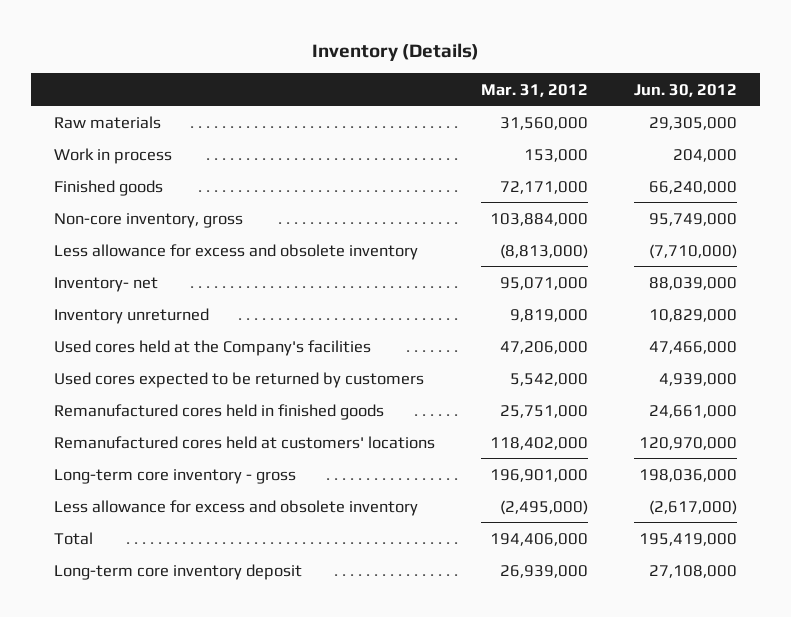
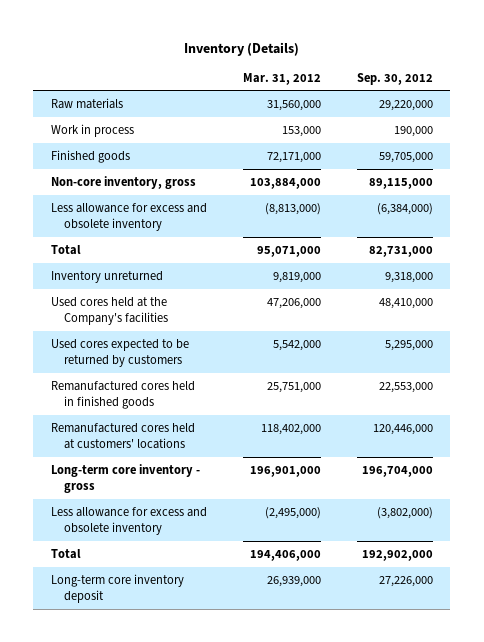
[634,83,738,97] Jun. 30, 2012 -> none
none -> [356,72,433,85] Sep. 30, 2012
[53,276,158,292] Inventory- net -> [51,244,82,255] Total

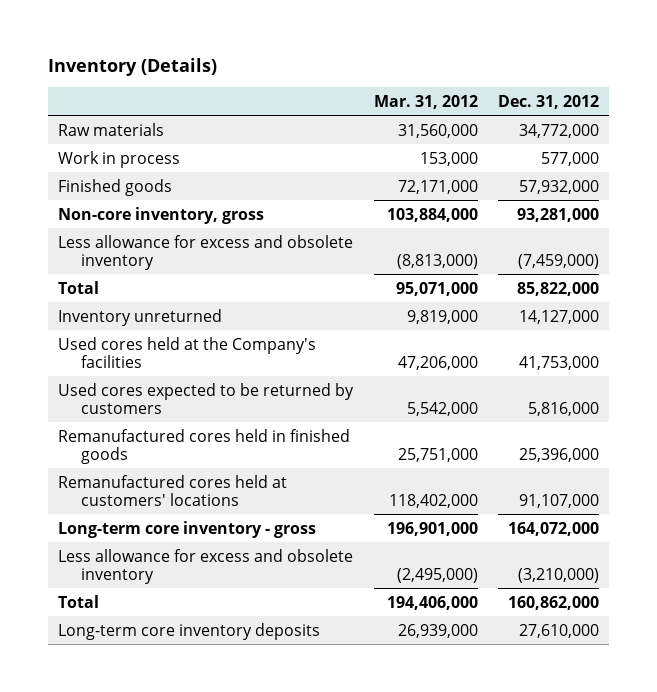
[356,72,433,85] Sep. 30, 2012 -> none
none -> [498,94,600,109] Dec. 31, 2012
[51,573,185,603] Long-term core inventory deposit -> [58,622,321,640] Long-term core inventory deposits

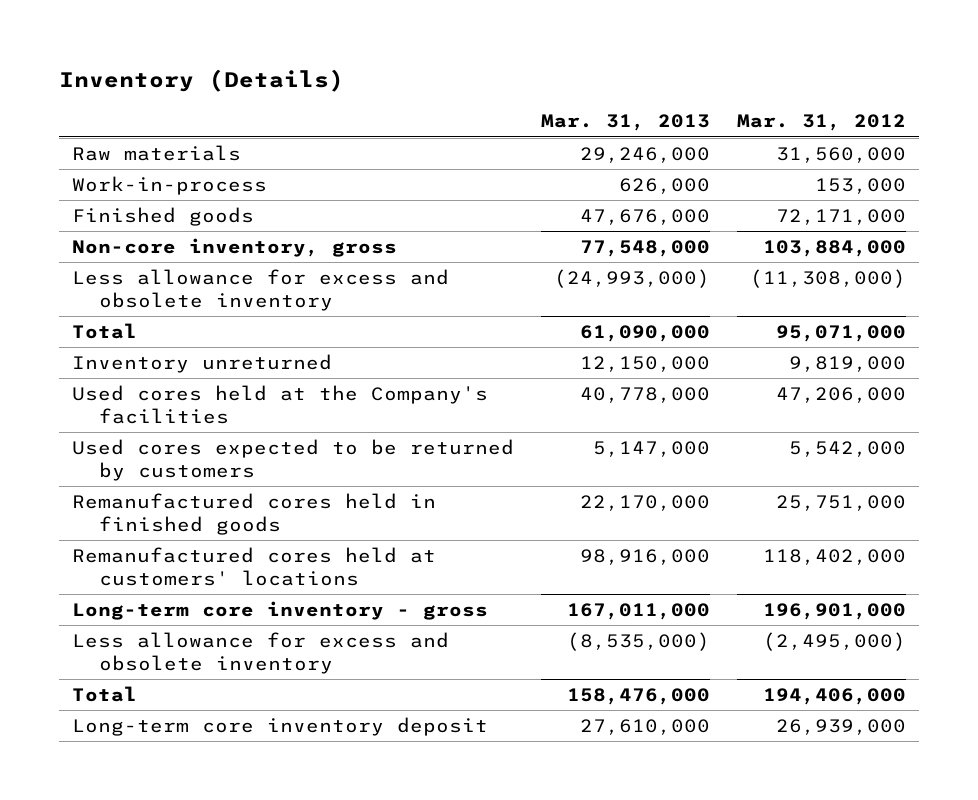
[498,94,600,109] Dec. 31, 2012 -> none
none -> [541,114,711,132] Mar. 31, 2013
[58,150,181,168] Work in process -> [72,175,268,195] Work-in-process
[396,253,478,269] (8,813,000) -> [749,268,906,288] (11,308,000)
[58,622,321,640] Long-term core inventory deposits -> [72,716,489,736] Long-term core inventory deposit

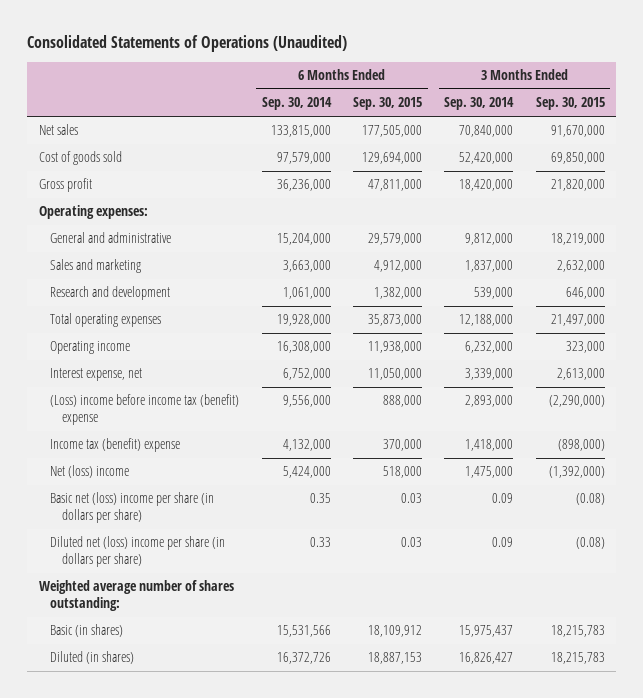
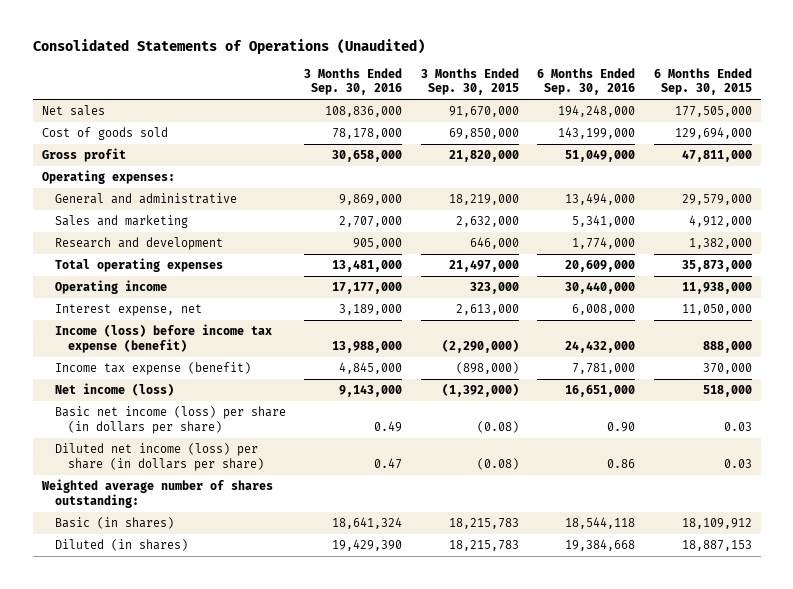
[261,97,332,111] Sep. 30, 2014 -> none
[444,97,515,111] Sep. 30, 2014 -> none
none -> [304,67,403,96] 3 Months Ended Sep. 30, 2016
none -> [537,67,636,96] 6 Months Ended Sep. 30, 2016
[50,394,240,426] (Loss) income before income tax (benefit) expense -> [54,324,272,353] Income (loss) before income tax expense (benefit)
[50,438,181,453] Income tax (benefit) expense -> [54,362,251,376] Income tax expense (benefit)
[50,465,130,479] Net (loss) income -> [54,383,174,397] Net income (loss)
[50,492,215,524] Basic net (loss) income per share (in dollars per share) -> [54,406,286,434] Basic net income (loss) per share (in dollars per share)
[50,536,226,568] Diluted net (loss) income per share (in dollars per share) -> [54,443,264,471] Diluted net income (loss) per share (in dollars per share)

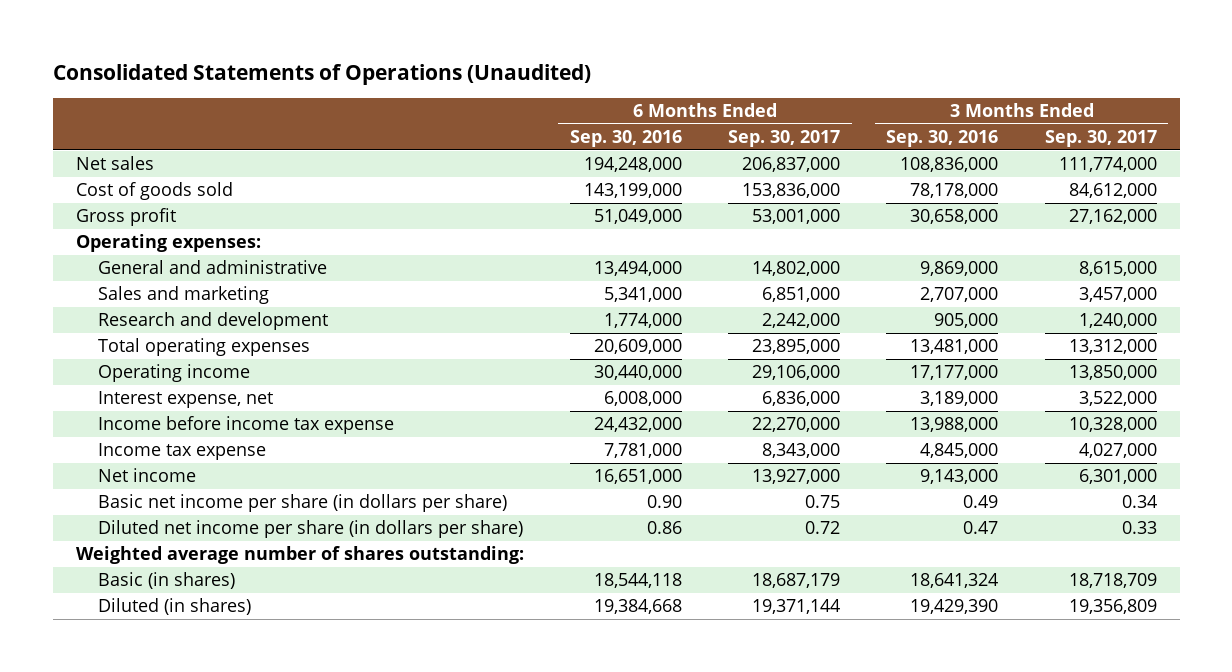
[420,67,519,96] 3 Months Ended Sep. 30, 2015 -> none
[653,67,752,96] 6 Months Ended Sep. 30, 2015 -> none
none -> [728,130,841,148] Sep. 30, 2017
none -> [1044,130,1157,148] Sep. 30, 2017
[54,324,272,353] Income (loss) before income tax expense (benefit) -> [97,416,394,435] Income before income tax expense
[54,362,251,376] Income tax expense (benefit) -> [97,443,266,461] Income tax expense
[54,383,174,397] Net income (loss) -> [97,468,196,483] Net income
[54,406,286,434] Basic net income (loss) per share (in dollars per share) -> [97,494,507,513] Basic net income per share (in dollars per share)
[54,443,264,471] Diluted net income (loss) per share (in dollars per share) -> [97,520,523,539] Diluted net income per share (in dollars per share)

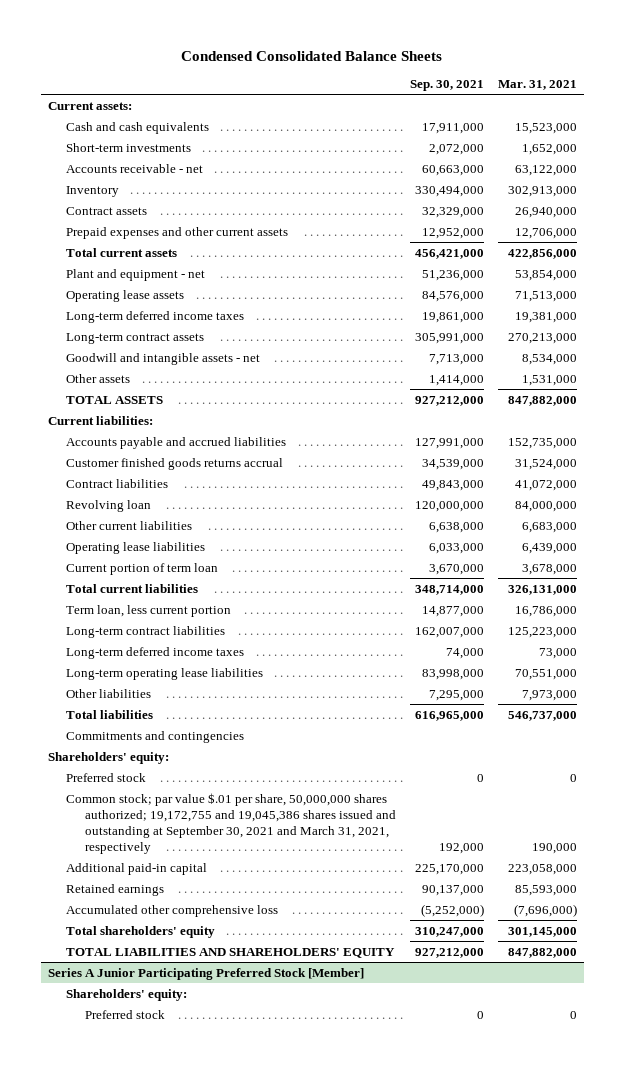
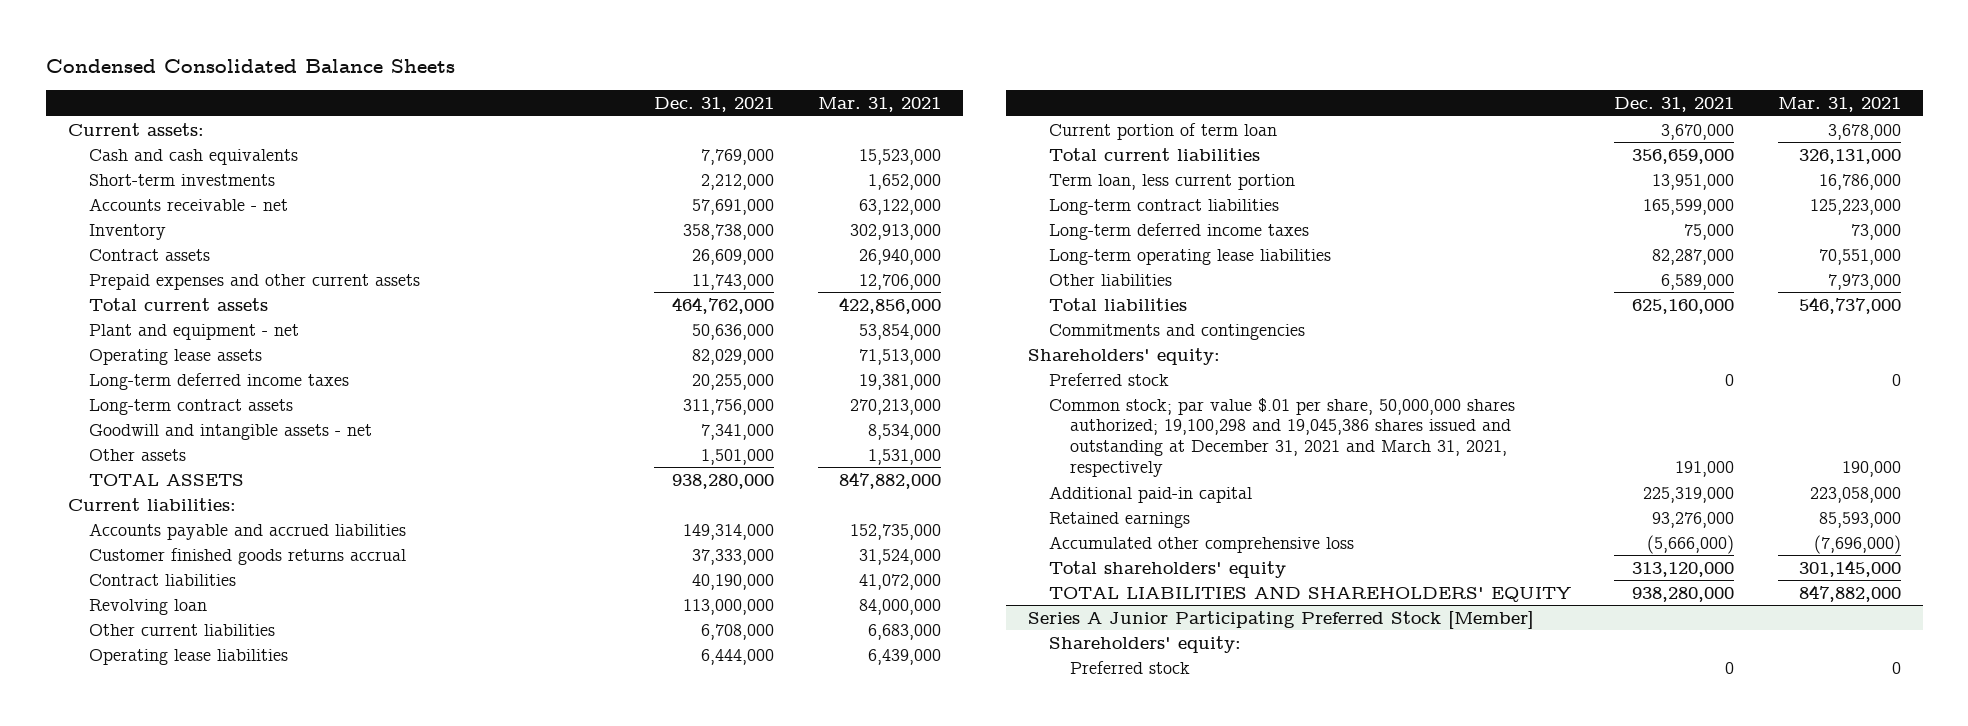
[409,80,484,92] Sep. 30, 2021 -> none
none -> [654,96,775,112] Dec. 31, 2021
[66,792,396,855] Common stock; par value $.01 per share, 50,000,000 shares authorized; 19,172,755 and 19,045,386 shares issued and outstanding at September 30, 2021 and March 31, 2021, respectively -> [1048,397,1515,478] Common stock; par value $.01 per share, 50,000,000 shares authorized; 19,100,298 and 19,045,386 shares issued and outstanding at December 31, 2021 and March 31, 2021, respectively

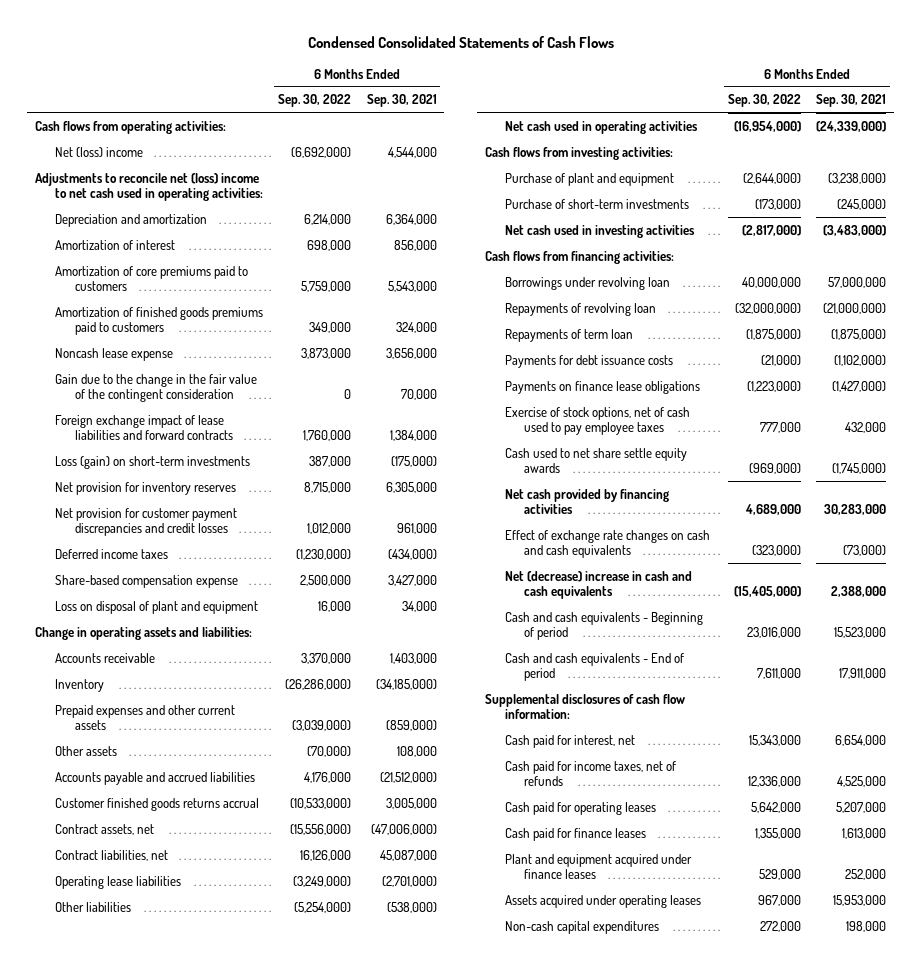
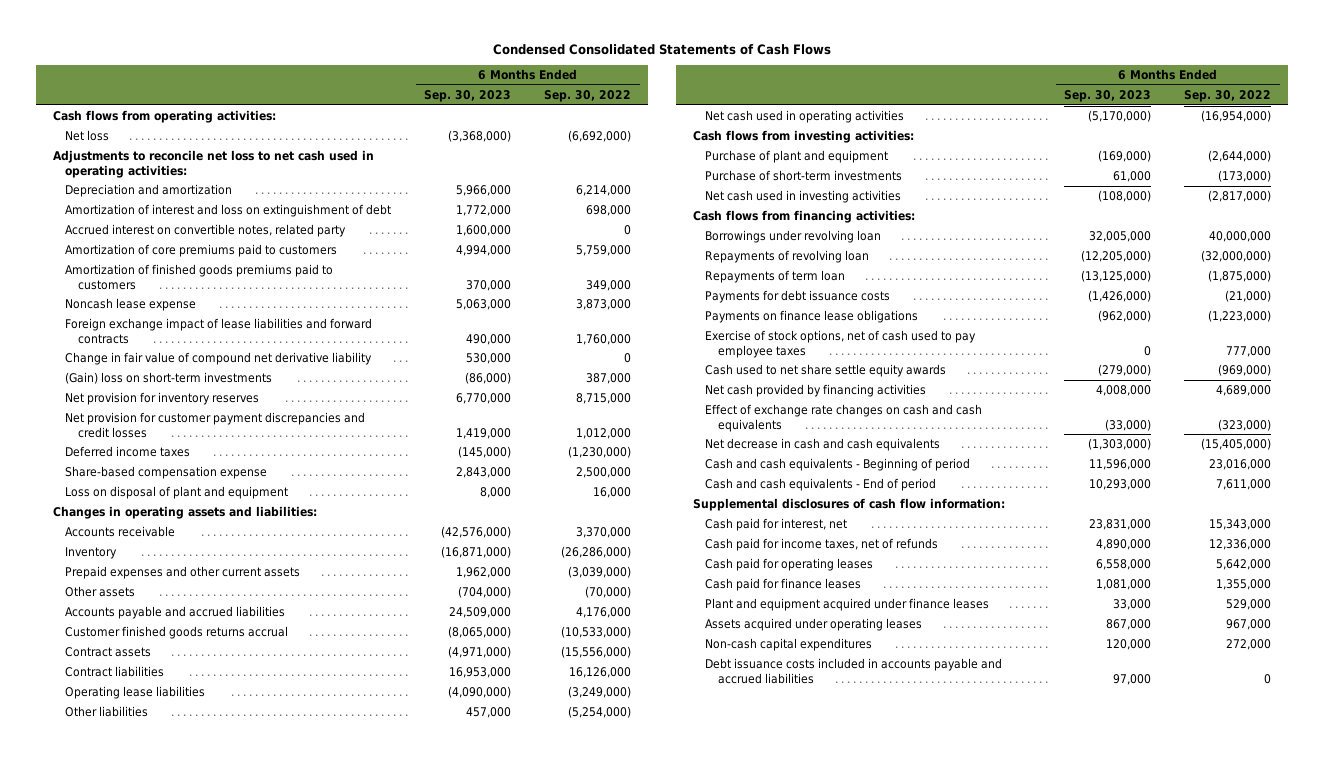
[366,94,437,108] Sep. 30, 2021 -> none
none -> [424,89,512,102] Sep. 30, 2023
[54,146,143,157] Net (loss) income -> [65,130,110,142] Net loss
[35,172,263,201] Adjustments to reconcile net (loss) income to net cash used in operating activities: -> [52,150,374,178] Adjustments to reconcile net loss to net cash used in operating activities:
[54,239,175,250] Amortization of interest -> [65,204,392,218] Amortization of interest and loss on extinguishment of debt
none -> [65,224,347,238] Accrued interest on convertible notes, related party
[54,373,257,402] Gain due to the change in the fair value of the contingent consideration -> none
none -> [65,352,373,366] Change in fair value of compound net derivative liability
[54,455,250,469] Loss (gain) on short-term investments -> [65,372,273,385] (Gain) loss on short-term investments
[35,626,253,640] Change in operating assets and liabilities: -> [52,506,317,520] Changes in operating assets and liabilities:
[54,823,154,835] Contract assets, net -> [65,647,152,658] Contract assets
[54,849,168,861] Contract liabilities, net -> [65,666,165,678] Contract liabilities
[504,570,692,599] Net (decrease) increase in cash and cash equivalents -> [705,438,941,452] Net decrease in cash and cash equivalents
none -> [705,658,1003,684] Debt issuance costs included in accounts payable and accrued liabilities

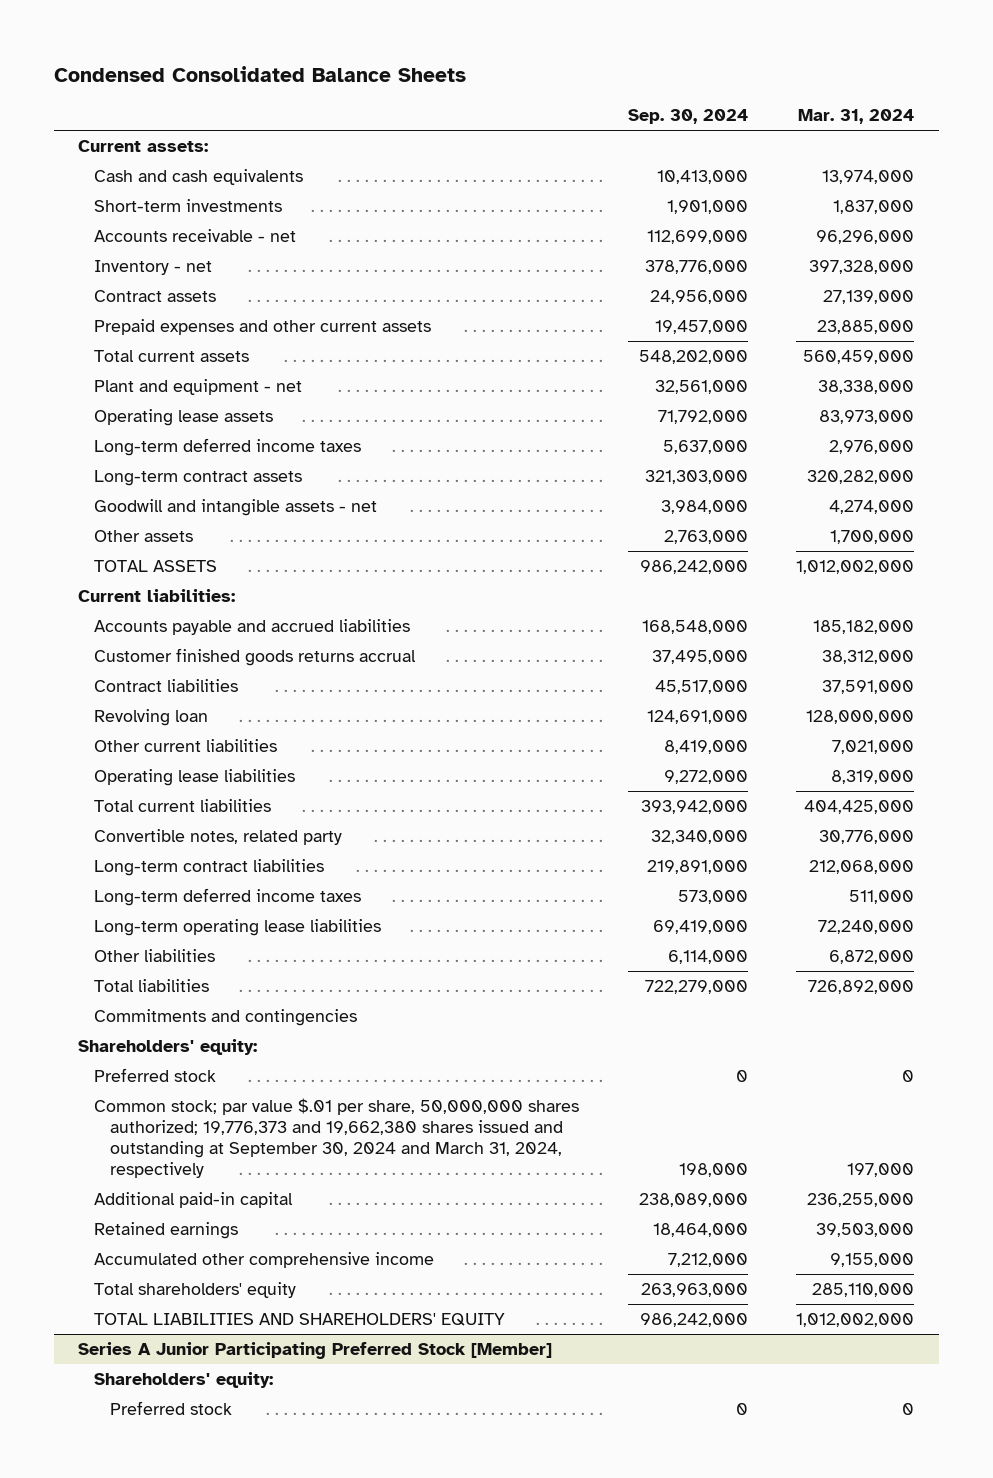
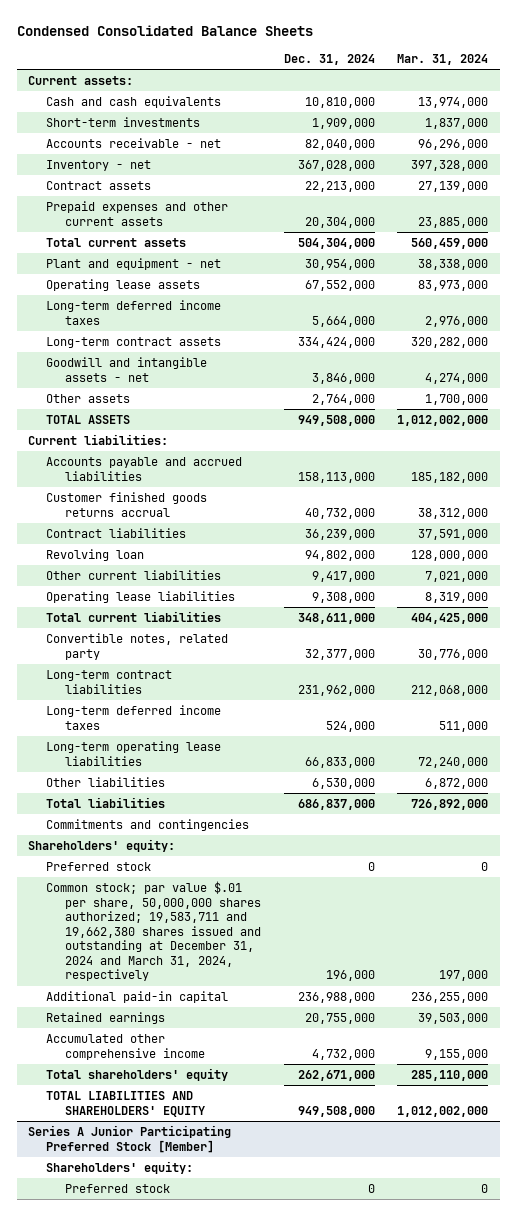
[627,109,748,125] Sep. 30, 2024 -> none
none -> [283,53,375,65] Dec. 31, 2024
[94,1098,580,1178] Common stock; par value $.01 per share, 50,000,000 shares authorized; 19,776,373 and 19,662,380 shares issued and outstanding at September 30, 2024 and March 31, 2024, respectively -> [46,881,261,982] Common stock; par value $.01 per share, 50,000,000 shares authorized; 19,583,711 and 19,662,380 shares issued and outstanding at December 31, 2024 and March 31, 2024, respectively

